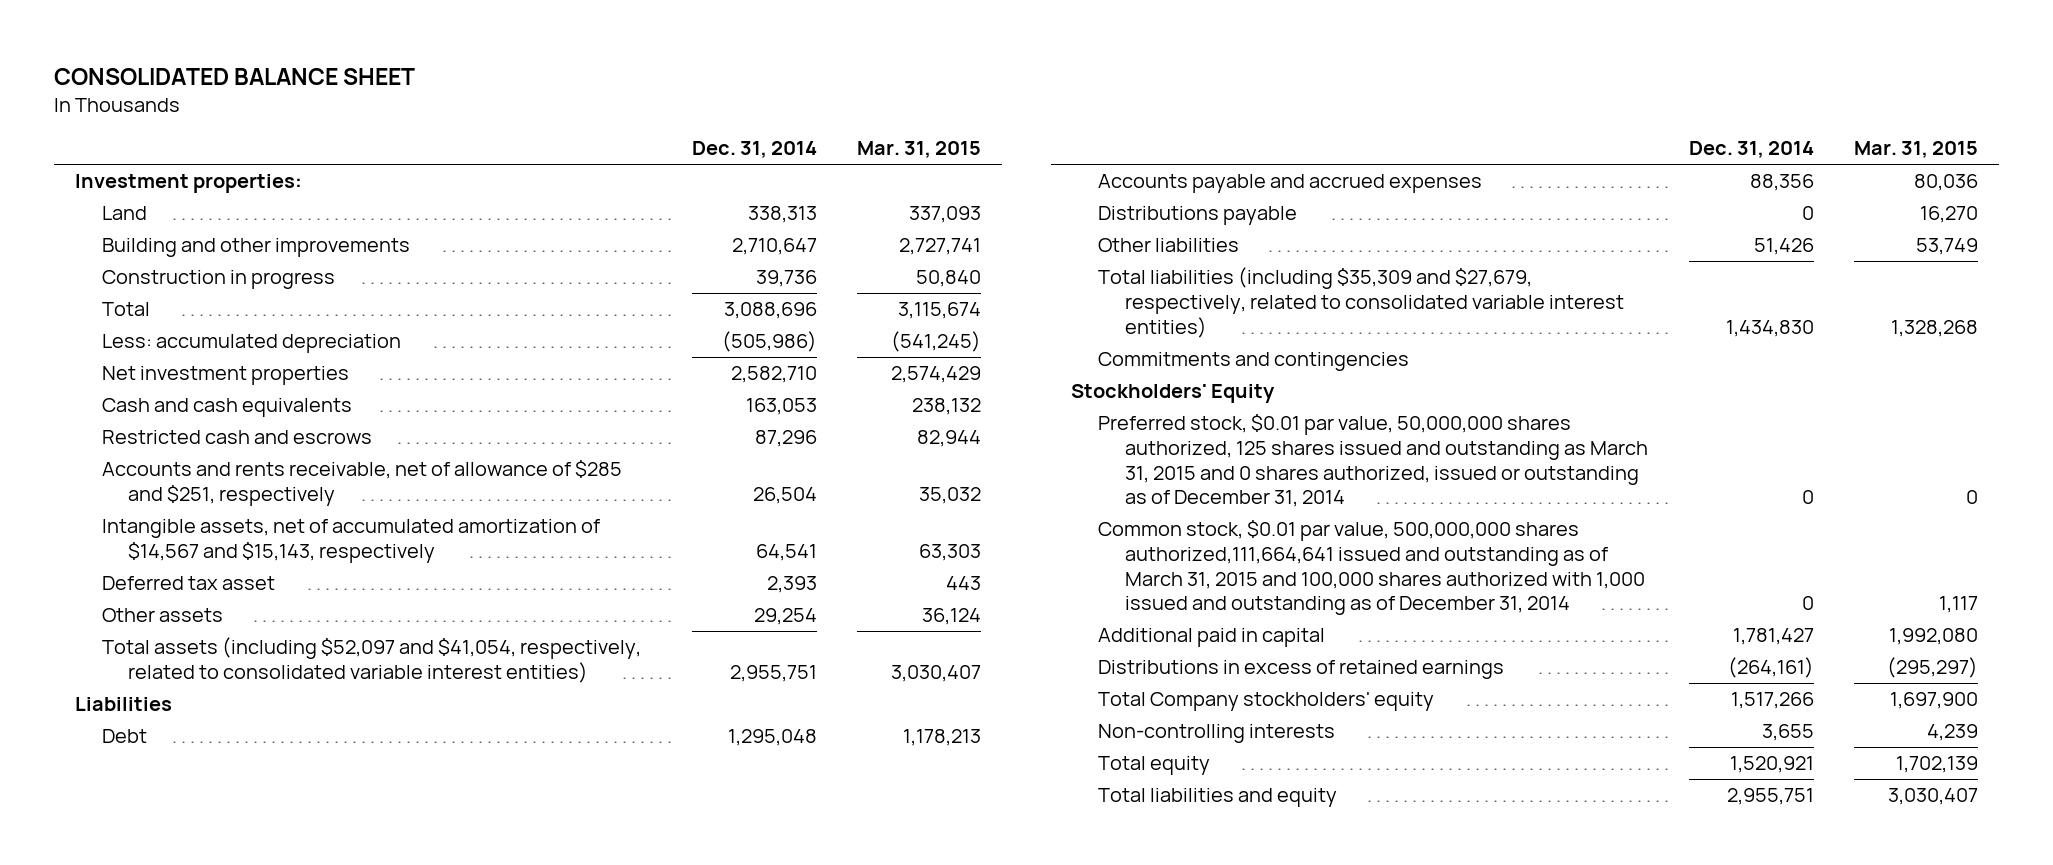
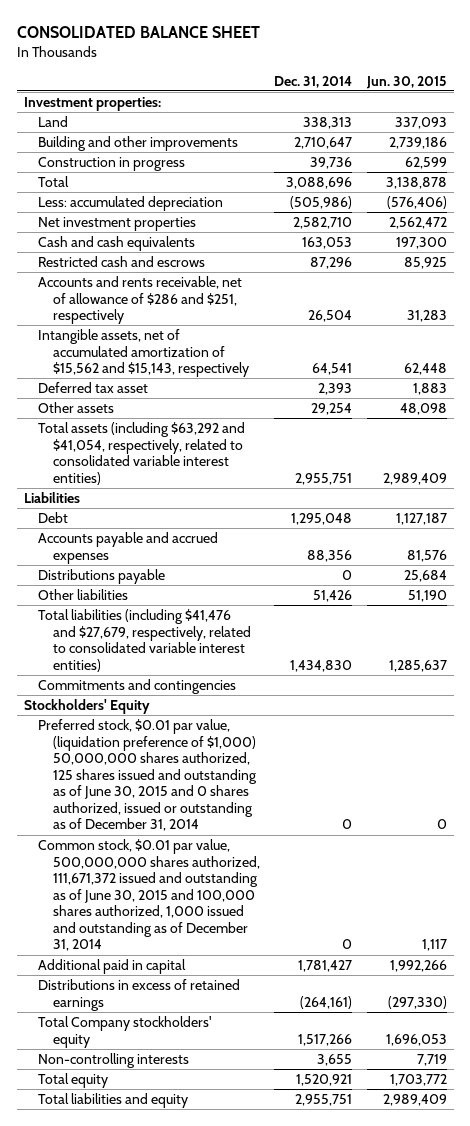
[857,141,982,159] Mar. 31, 2015 -> none
none -> [365,75,447,89] Jun. 30, 2015
[101,460,622,507] Accounts and rents receivable, net of allowance of $285 and $251, respectively -> [38,276,243,325] Accounts and rents receivable, net of allowance of $286 and $251, respectively
[101,519,600,564] Intangible assets, net of accumulated amortization of $14,567 and $15,143, respectively -> [38,329,249,378] Intangible assets, net of accumulated amortization of $15,562 and $15,143, respectively
[101,637,641,684] Total assets (including $52,097 and $41,054, respectively, related to consolidated variable interest entities) -> [38,422,246,485] Total assets (including $63,292 and $41,054, respectively, related to consolidated variable interest entities)
[1098,267,1625,338] Total liabilities (including $35,309 and $27,679, respectively, related to consolidated variable interest entities) -> [38,609,251,672] Total liabilities (including $41,476 and $27,679, respectively, related to consolidated variable interest entities)
[1098,414,1649,508] Preferred stock, $0.01 par value, 50,000,000 shares authorized, 125 shares issued and outstanding as March 31, 2015 and 0 shares authorized, issued or outstanding as of December 31, 2014 -> [38,719,257,832] Preferred stock, $0.01 par value, (liquidation preference of $1,000) 50,000,000 shares authorized, 125 shares issued and outstanding as of June 30, 2015 and 0 shares authorized, issued or outstanding as of December 31, 2014
[1098,520,1646,616] Common stock, $0.01 par value, 500,000,000 shares authorized,111,664,641 issued and outstanding as of March 31, 2015 and 100,000 shares authorized with 1,000 issued and outstanding as of December 31, 2014 -> [38,839,260,952] Common stock, $0.01 par value, 500,000,000 shares authorized, 111,671,372 issued and outstanding as of June 30, 2015 and 100,000 shares authorized, 1,000 issued and outstanding as of December 31, 2014

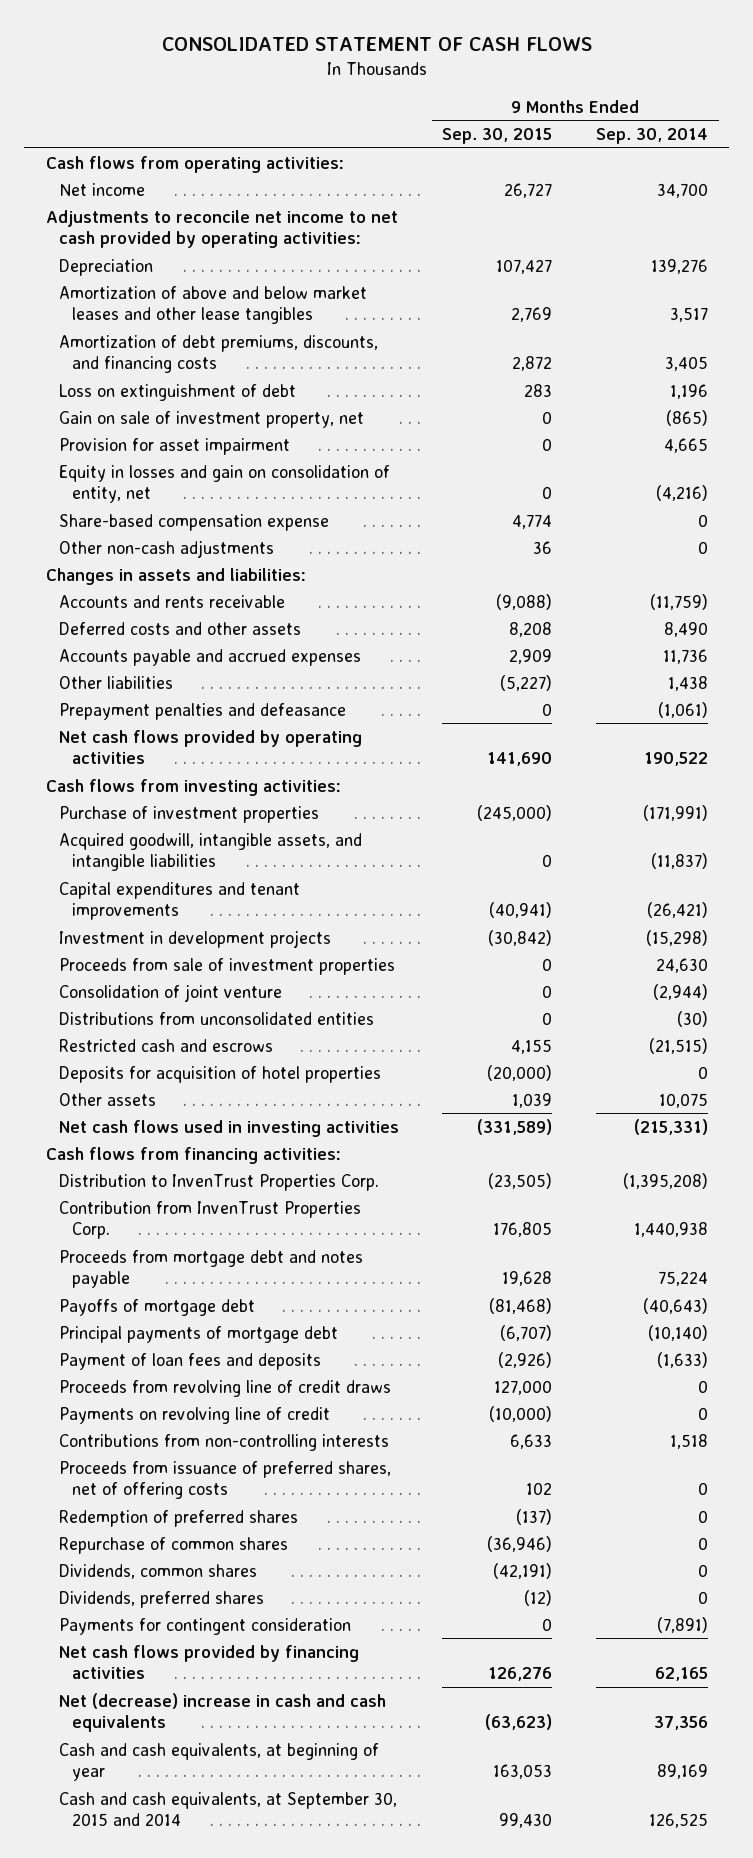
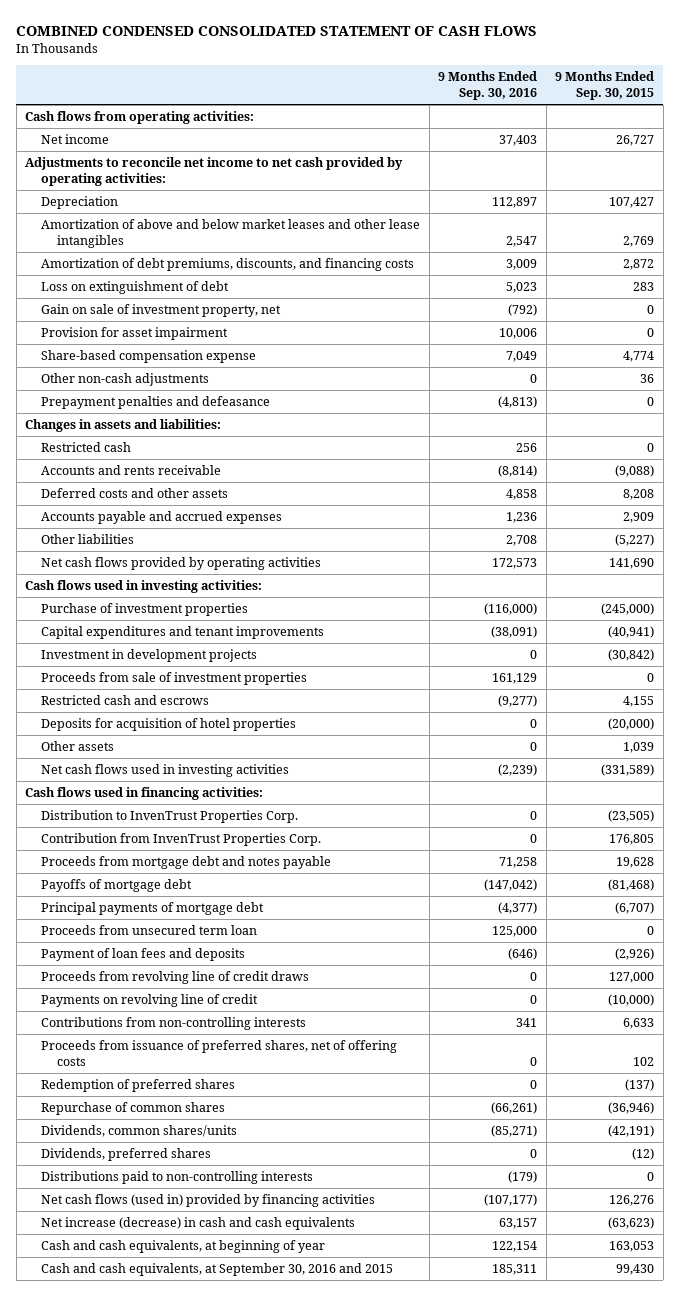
[161,37,592,52] CONSOLIDATED STATEMENT OF CASH FLOWS -> [16,25,538,36] COMBINED CONDENSED CONSOLIDATED STATEMENT OF CASH FLOWS
[595,127,708,144] Sep. 30, 2014 -> none
none -> [438,71,538,101] 9 Months Ended Sep. 30, 2016
[58,285,367,325] Amortization of above and below market leases and other lease tangibles -> [41,218,421,249] Amortization of above and below market leases and other lease intangibles
[58,464,390,504] Equity in losses and gain on consolidation of entity, net -> none
[58,702,346,720] Prepayment penalties and defeasance -> [41,395,271,409] Prepayment penalties and defeasance
none -> [41,441,132,452] Restricted cash
[45,778,341,796] Cash flows from investing activities: -> [25,579,263,593] Cash flows used in investing activities:
[58,832,362,872] Acquired goodwill, intangible assets, and intangible liabilities -> none
[58,983,282,1002] Consolidation of joint venture -> none
[58,1011,374,1025] Distributions from unconsolidated entities -> none
[45,1146,341,1164] Cash flows from financing activities: -> [25,786,264,800] Cash flows used in financing activities:
none -> [41,924,258,935] Proceeds from unsecured term loan
[58,1563,257,1579] Dividends, common shares -> [41,1124,238,1137] Dividends, common shares/units
[58,1617,351,1635] Payments for contingent consideration -> none
none -> [41,1170,314,1184] Distributions paid to non-controlling interests
[58,1644,359,1680] Net cash flows provided by financing activities -> [41,1193,376,1207] Net cash flows (used in) provided by financing activities
[58,1692,386,1733] Net (decrease) increase in cash and cash equivalents -> [41,1216,356,1230] Net increase (decrease) in cash and cash equivalents
[58,1791,397,1827] Cash and cash equivalents, at September 30, 2015 and 2014 -> [41,1262,394,1276] Cash and cash equivalents, at September 30, 2016 and 2015

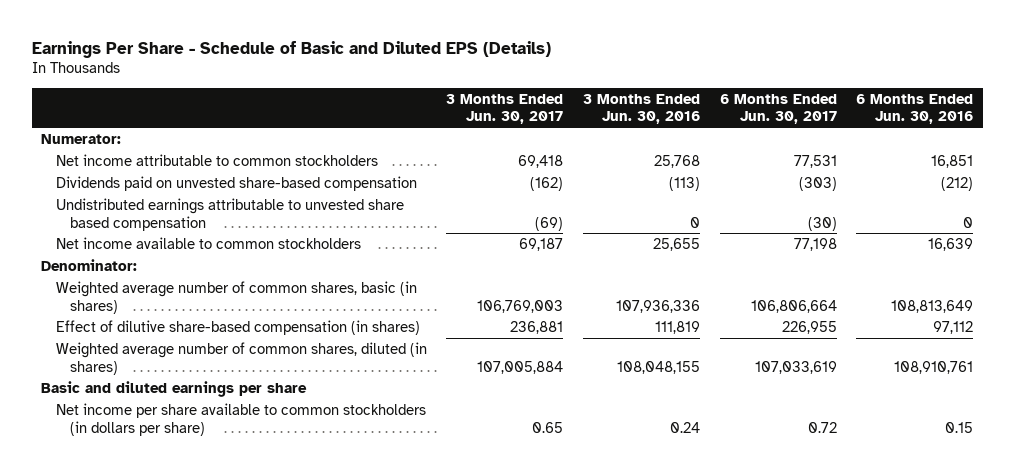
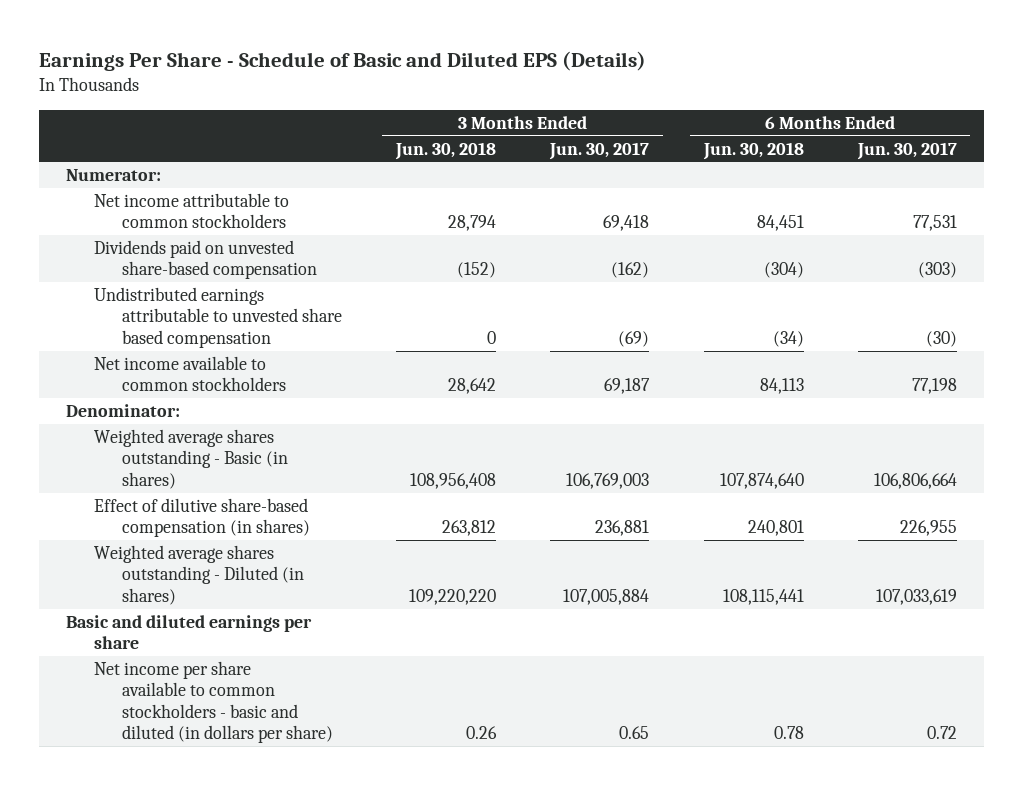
[583,93,701,125] 3 Months Ended Jun. 30, 2016 -> none
[856,93,974,125] 6 Months Ended Jun. 30, 2016 -> none
none -> [395,141,497,160] Jun. 30, 2018
none -> [702,141,804,160] Jun. 30, 2018
[55,280,417,314] Weighted average number of common shares, basic (in shares) -> [93,429,288,489] Weighted average shares outstanding - Basic (in shares)
[55,341,427,375] Weighted average number of common shares, diluted (in shares) -> [93,545,304,605] Weighted average shares outstanding - Diluted (in shares)
[55,402,426,436] Net income per share available to common stockholders (in dollars per share) -> [93,661,333,744] Net income per share available to common stockholders - basic and diluted (in dollars per share)

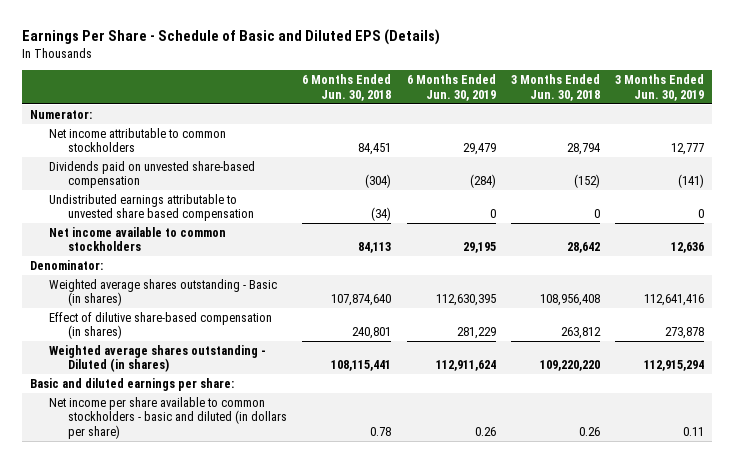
[549,141,650,160] Jun. 30, 2017 -> none
[856,141,957,160] Jun. 30, 2017 -> none
none -> [406,74,496,101] 6 Months Ended Jun. 30, 2019
none -> [615,74,705,101] 3 Months Ended Jun. 30, 2019
[65,615,312,650] Basic and diluted earnings per share -> [29,377,234,391] Basic and diluted earnings per share:

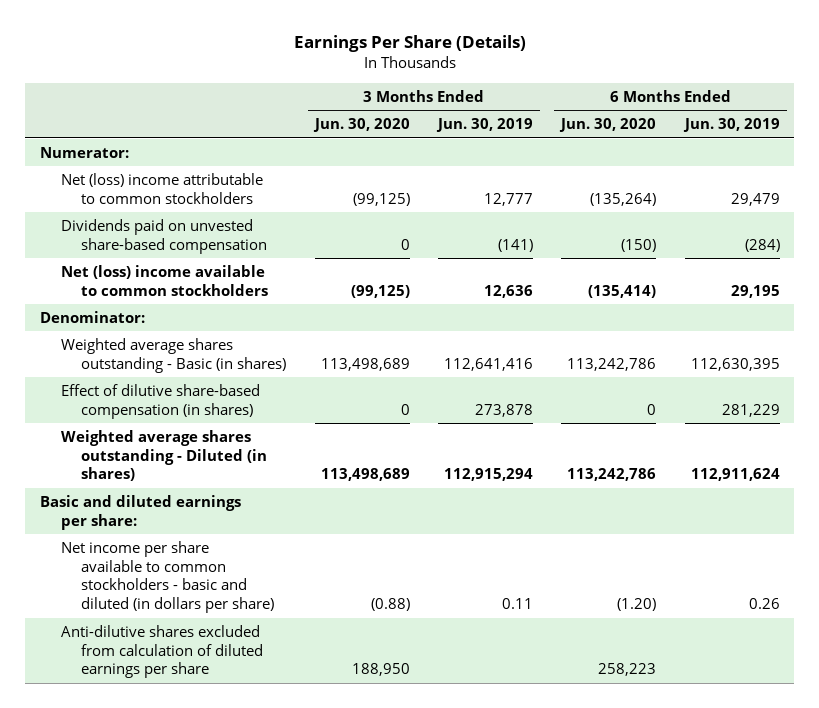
[21,29,440,46] Earnings Per Share - Schedule of Basic and Diluted EPS (Details) -> [293,35,526,53] Earnings Per Share (Details)
[302,74,392,101] 6 Months Ended Jun. 30, 2018 -> none
[510,74,600,101] 3 Months Ended Jun. 30, 2018 -> none
none -> [312,118,410,133] Jun. 30, 2020
none -> [559,118,657,133] Jun. 30, 2020
[48,127,226,153] Net income attributable to common stockholders -> [60,172,263,204] Net (loss) income attributable to common stockholders
[48,193,254,222] Undistributed earnings attributable to unvested share based compensation -> none
[48,226,226,252] Net income available to common stockholders -> [60,264,269,296] Net (loss) income available to common stockholders
none -> [60,624,264,679] Anti-dilutive shares excluded from calculation of diluted earnings per share

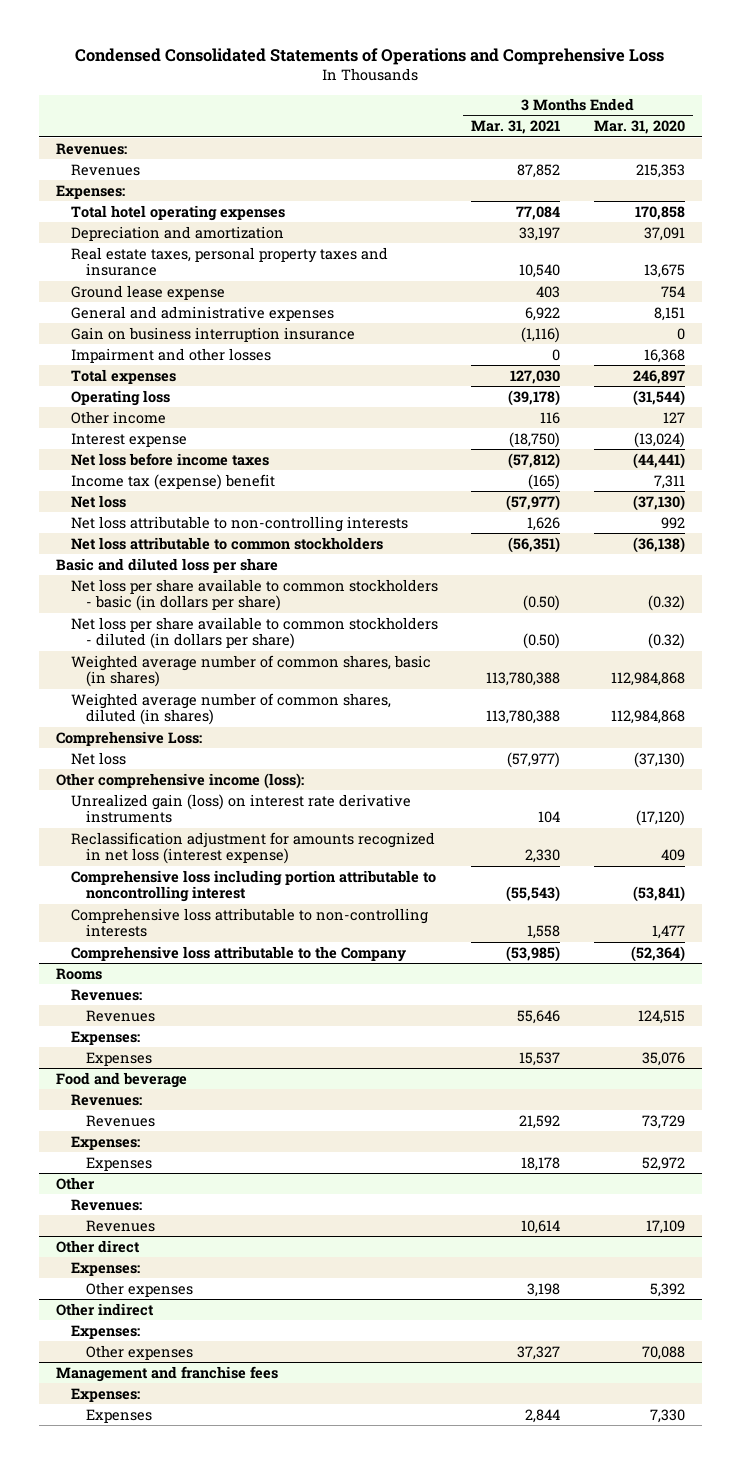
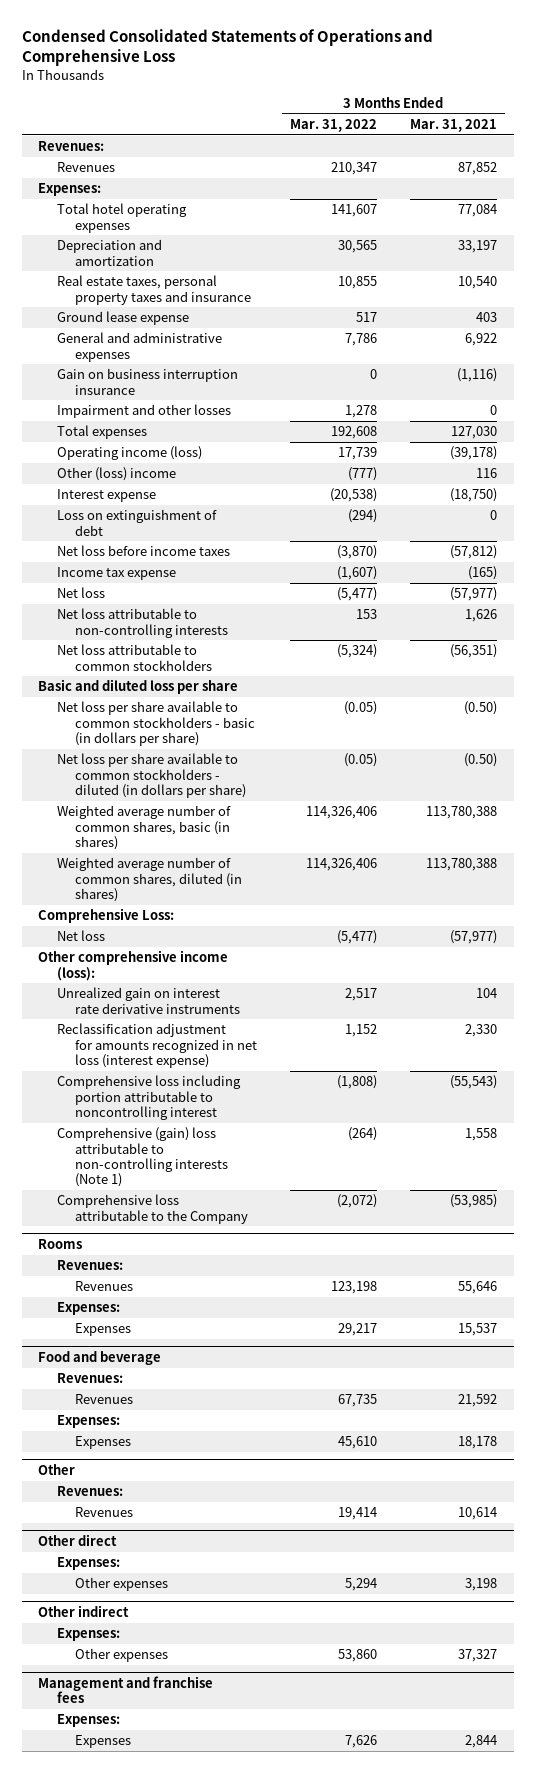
[593,120,685,135] Mar. 31, 2020 -> none
none -> [289,118,377,132] Mar. 31, 2022
[70,389,170,406] Operating loss -> [56,446,202,461] Operating income (loss)
[70,410,166,424] Other income -> [56,467,176,482] Other (loss) income
none -> [56,509,217,536] Loss on extinguishment of debt
[70,473,275,490] Income tax (expense) benefit -> [56,567,176,581] Income tax expense
[70,793,411,824] Unrealized gain (loss) on interest rate derivative instruments -> [56,987,240,1014] Unrealized gain on interest rate derivative instruments
[70,907,428,938] Comprehensive loss attributable to non-controlling interests -> [56,1127,228,1188] Comprehensive (gain) loss attributable to non-controlling interests (Note 1)

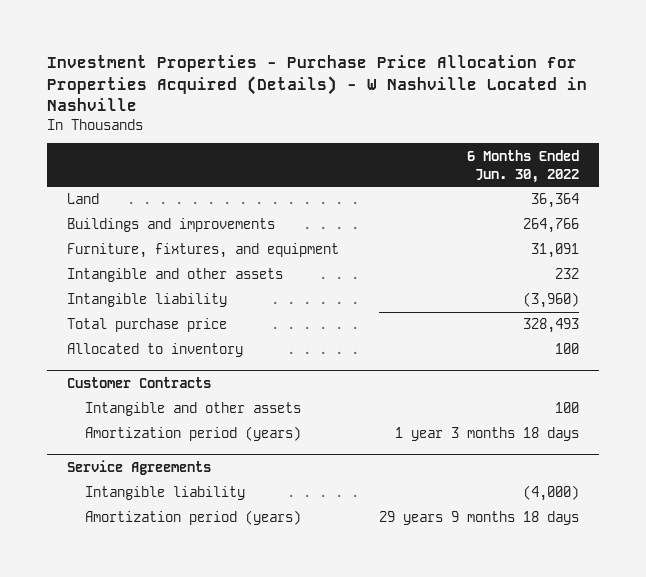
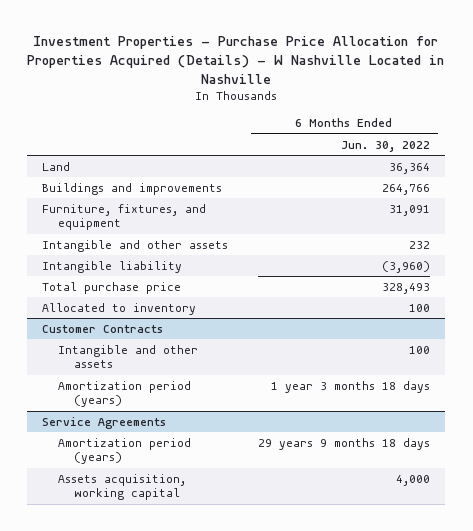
[85,486,246,501] Intangible liability -> none
none -> [58,473,187,501] Assets acquisition, working capital

